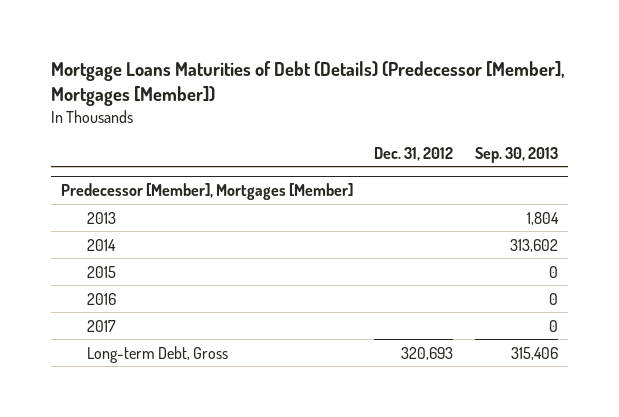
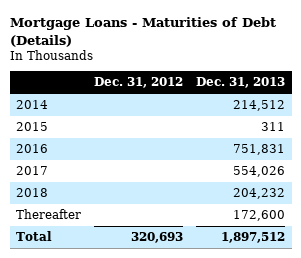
[50,60,565,106] Mortgage Loans Maturities of Debt (Details) (Predecessor [Member], Mortgages [Member]) -> [9,17,276,47] Mortgage Loans - Maturities of Debt (Details)
[474,146,558,163] Sep. 30, 2013 -> none
none -> [196,77,286,89] Dec. 31, 2013
[61,183,354,201] Predecessor [Member], Mortgages [Member] -> none
[87,211,117,224] 2013 -> none
[87,238,117,251] 2014 -> none
[87,265,117,278] 2015 -> none
[87,292,117,305] 2016 -> none
[87,319,117,332] 2017 -> none
[87,345,229,363] Long-term Debt, Gross -> none
none -> [16,99,49,109] 2014
none -> [16,121,49,131] 2015
none -> [16,143,49,153] 2016
none -> [16,165,49,175] 2017
none -> [16,187,49,197] 2018
none -> [16,208,82,219] Thereafter
none -> [16,230,53,241] Total

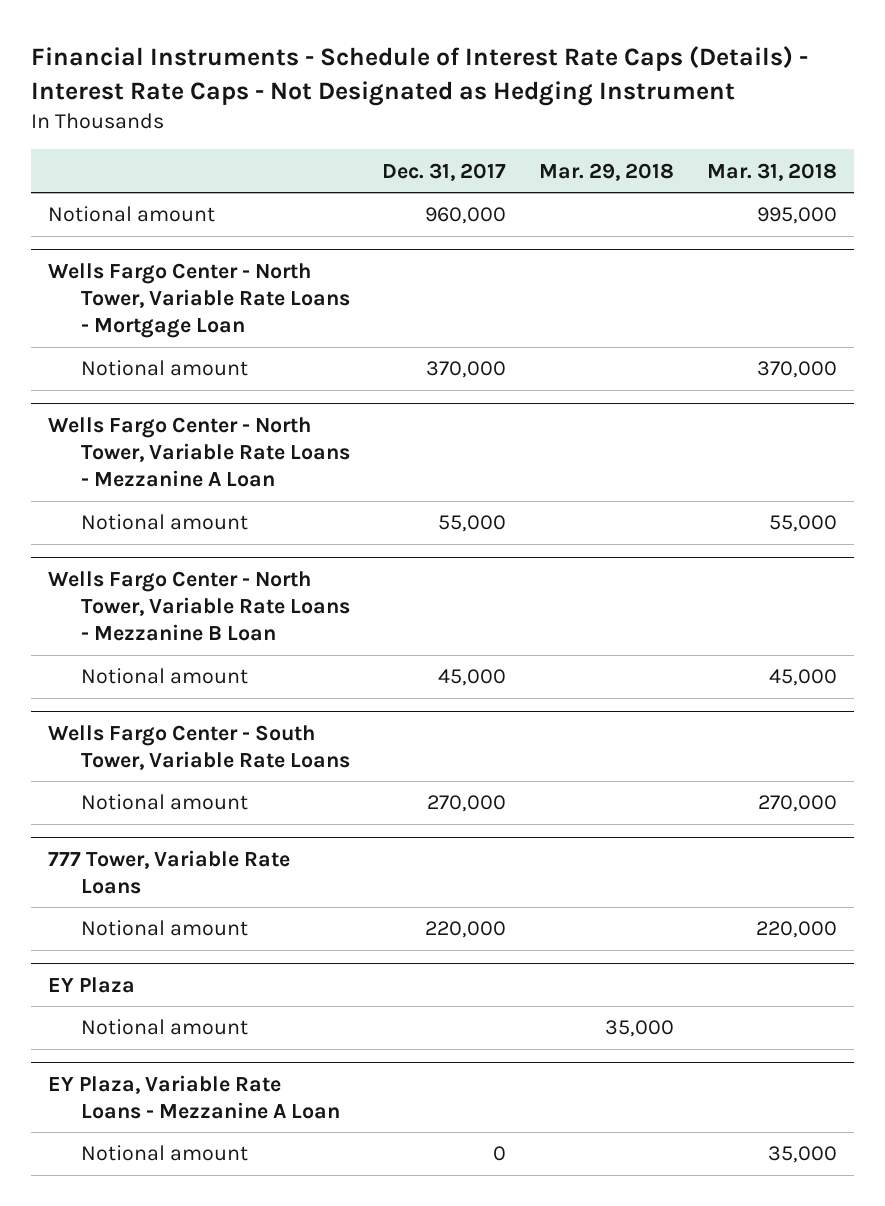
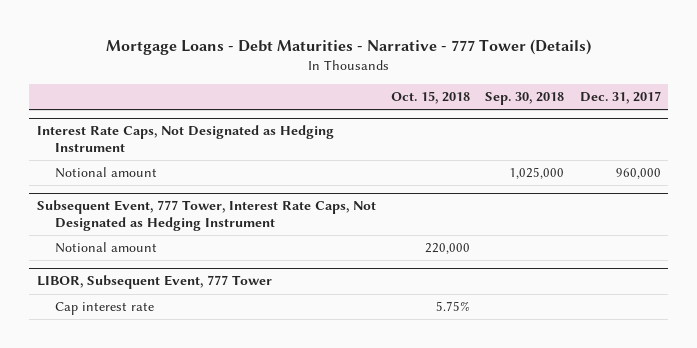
[31,45,809,106] Financial Instruments - Schedule of Interest Rate Caps (Details) - Interest Rate Caps - Not Designated as Hedging Instrument -> [105,38,591,55] Mortgage Loans - Debt Maturities - Narrative - 777 Tower (Details)
[539,162,675,181] Mar. 29, 2018 -> none
[707,162,838,181] Mar. 31, 2018 -> none
none -> [391,91,471,105] Oct. 15, 2018
none -> [485,92,565,106] Sep. 30, 2018
none -> [36,125,334,152] Interest Rate Caps, Not Designated as Hedging Instrument
[47,262,350,339] Wells Fargo Center - North Tower, Variable Rate Loans - Mortgage Loan -> none
[80,360,248,377] Notional amount -> none
[47,416,350,488] Wells Fargo Center - North Tower, Variable Rate Loans - Mezzanine A Loan -> none
[80,514,248,531] Notional amount -> none
[47,570,350,642] Wells Fargo Center - North Tower, Variable Rate Loans - Mezzanine B Loan -> none
[80,668,248,685] Notional amount -> none
[47,724,350,770] Wells Fargo Center - South Tower, Variable Rate Loans -> none
[80,794,248,811] Notional amount -> none
[47,849,290,894] 777 Tower, Variable Rate Loans -> none
[80,920,248,937] Notional amount -> none
[47,976,135,993] EY Plaza -> none
[80,1019,248,1036] Notional amount -> none
[47,1074,340,1119] EY Plaza, Variable Rate Loans - Mezzanine A Loan -> none
[80,1145,248,1162] Notional amount -> none
none -> [36,200,376,231] Subsequent Event, 777 Tower, Interest Rate Caps, Not Designated as Hedging Instrument
none -> [54,242,157,254] Notional amount
none -> [36,275,272,290] LIBOR, Subsequent Event, 777 Tower
none -> [54,302,154,316] Cap interest rate

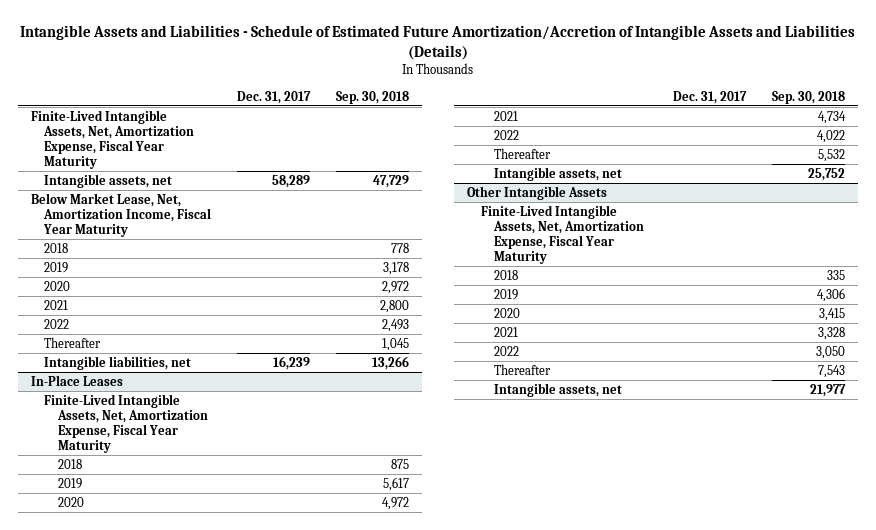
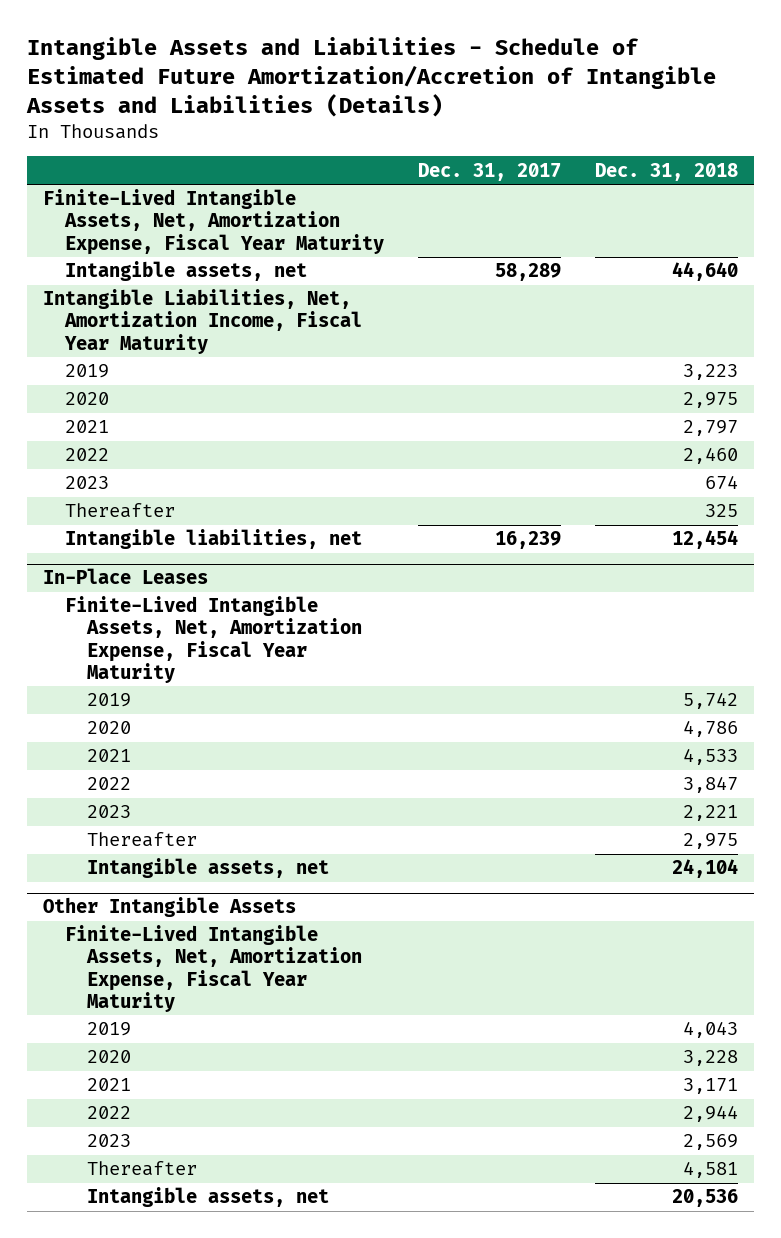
[335,90,409,104] Sep. 30, 2018 -> none
none -> [594,162,738,181] Dec. 31, 2018
[44,242,69,253] 2018 -> none
[30,192,212,237] Below Market Lease, Net, Amortization Income, Fiscal Year Maturity -> [43,289,363,354] Intangible Liabilities, Net, Amortization Income, Fiscal Year Maturity
none -> [65,476,110,490] 2023
[58,458,83,469] 2018 -> none
none -> [86,805,131,819] 2023
[494,269,519,280] 2018 -> none
none -> [86,1134,131,1148] 2023

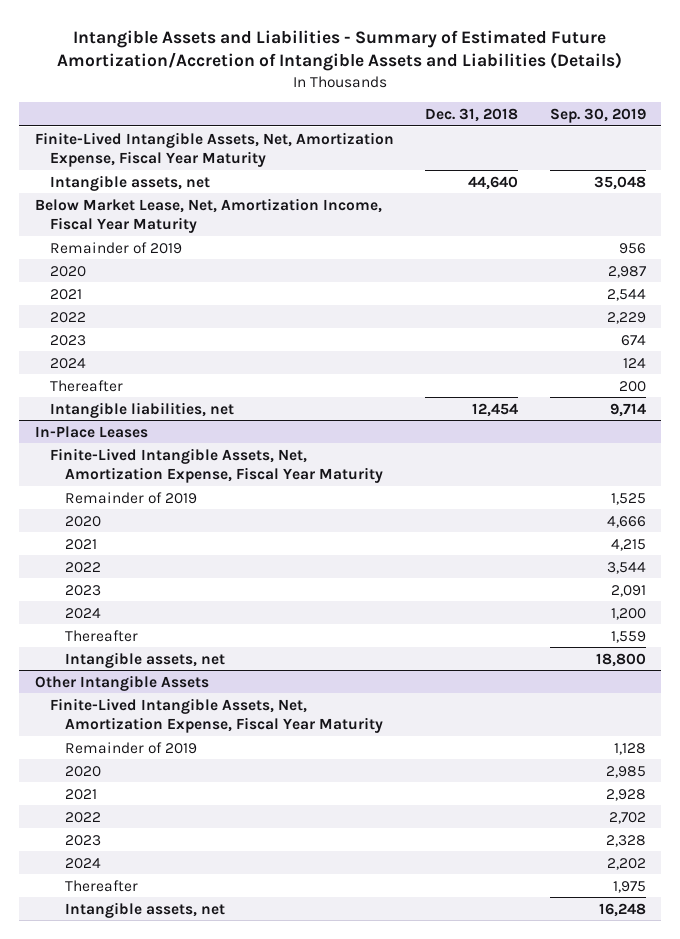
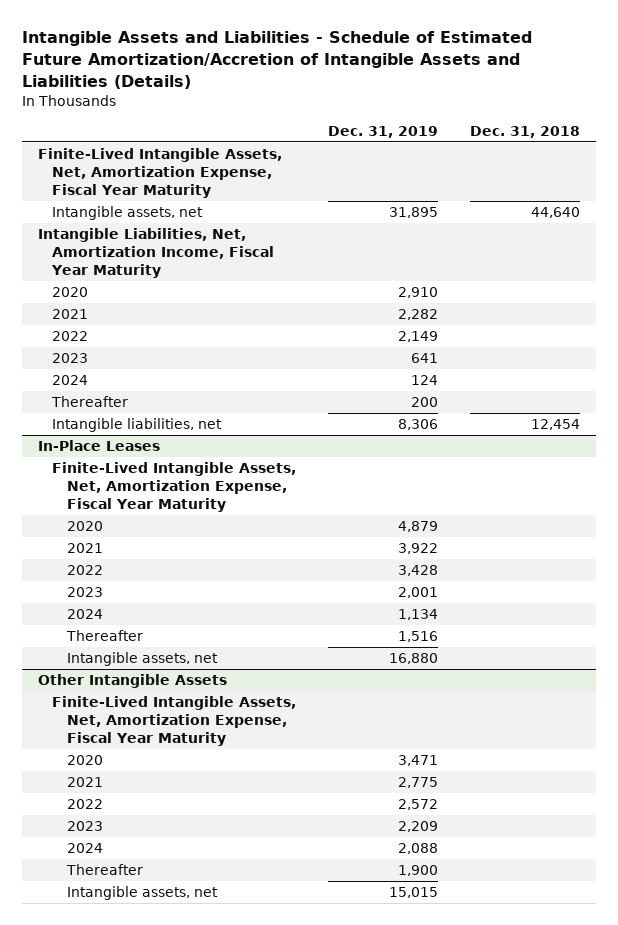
[57,29,623,72] Intangible Assets and Liabilities - Summary of Estimated Future Amortization/Accretion of Intangible Assets and Liabilities (Details) -> [21,31,532,90] Intangible Assets and Liabilities - Schedule of Estimated Future Amortization/Accretion of Intangible Assets and Liabilities (Details)
[549,107,646,123] Sep. 30, 2019 -> none
none -> [328,126,439,139] Dec. 31, 2019
[49,241,182,254] Remainder of 2019 -> none
[34,197,382,234] Below Market Lease, Net, Amortization Income, Fiscal Year Maturity -> [37,228,275,279] Intangible Liabilities, Net, Amortization Income, Fiscal Year Maturity
[64,491,197,504] Remainder of 2019 -> none
[64,741,197,754] Remainder of 2019 -> none

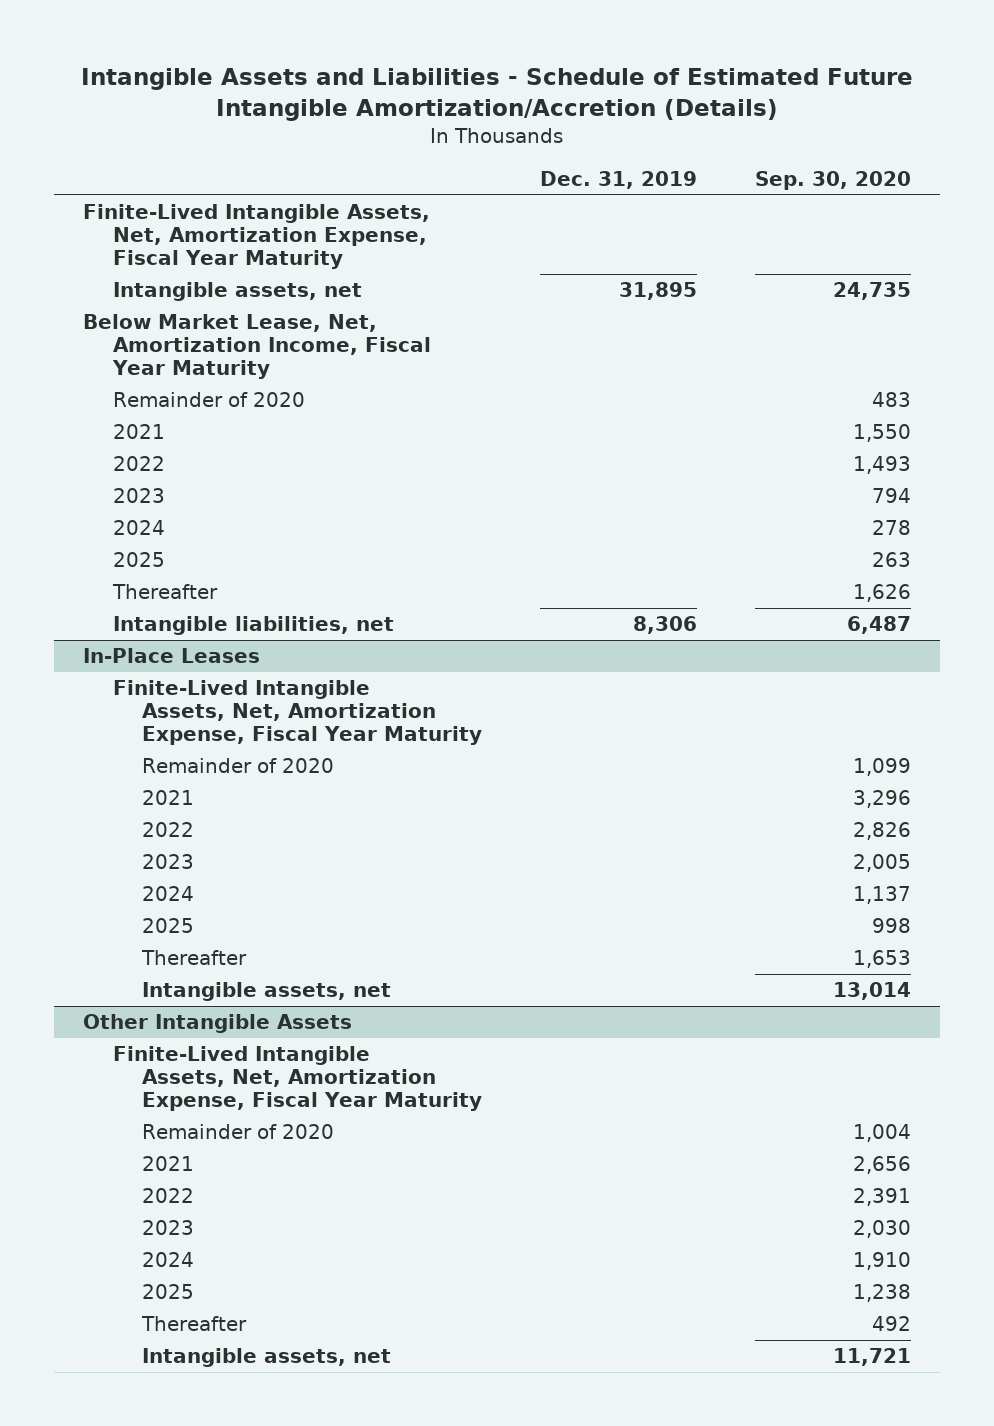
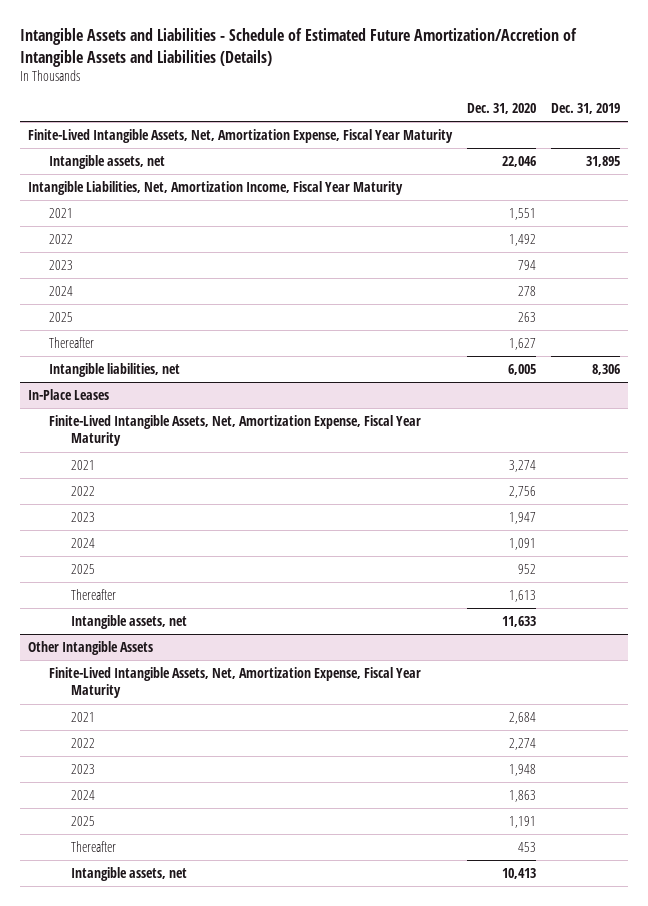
[80,68,913,122] Intangible Assets and Liabilities - Schedule of Estimated Future Intangible Amortization/Accretion (Details) -> [20,28,578,67] Intangible Assets and Liabilities - Schedule of Estimated Future Amortization/Accretion of Intangible Assets and Liabilities (Details)
[754,170,911,190] Sep. 30, 2020 -> none
none -> [466,102,536,114] Dec. 31, 2020
[112,392,305,408] Remainder of 2020 -> none
[83,314,431,380] Below Market Lease, Net, Amortization Income, Fiscal Year Maturity -> [27,181,403,196] Intangible Liabilities, Net, Amortization Income, Fiscal Year Maturity
[142,758,335,774] Remainder of 2020 -> none
[142,1124,335,1140] Remainder of 2020 -> none

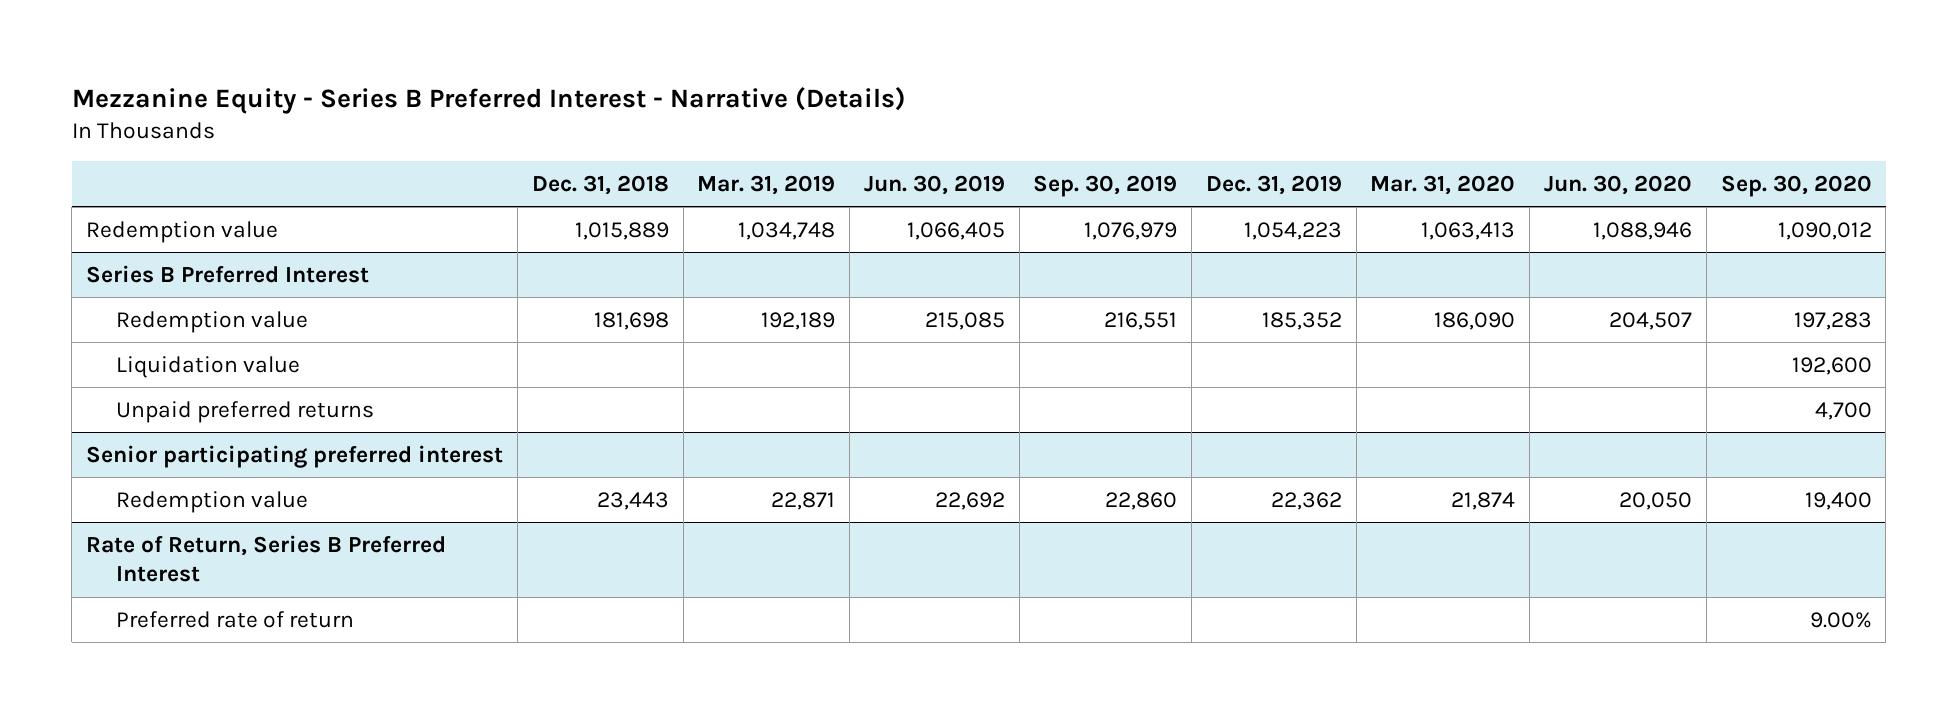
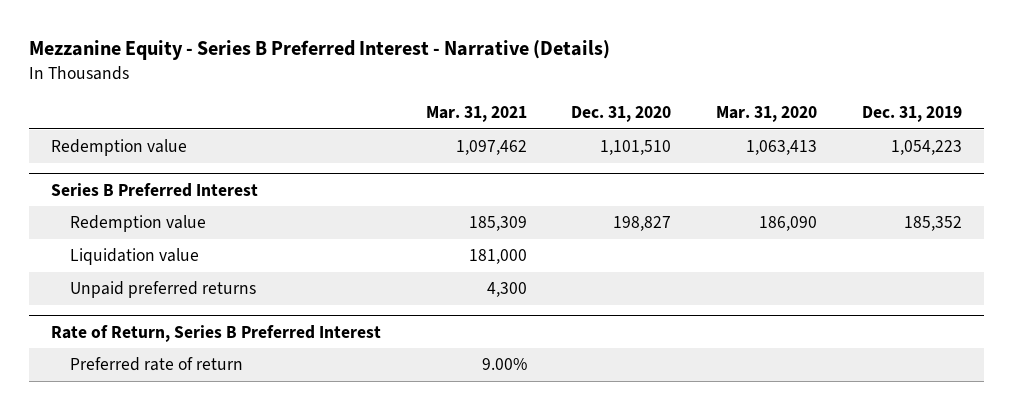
[531,174,669,195] Dec. 31, 2018 -> none
[697,174,836,195] Mar. 31, 2019 -> none
[863,174,1005,195] Jun. 30, 2019 -> none
[1033,174,1178,197] Sep. 30, 2019 -> none
[1543,174,1692,195] Jun. 30, 2020 -> none
[1720,174,1872,197] Sep. 30, 2020 -> none
none -> [425,106,527,123] Mar. 31, 2021
none -> [571,106,672,123] Dec. 31, 2020
[86,444,504,468] Senior participating preferred interest -> none
[115,490,308,513] Redemption value -> none

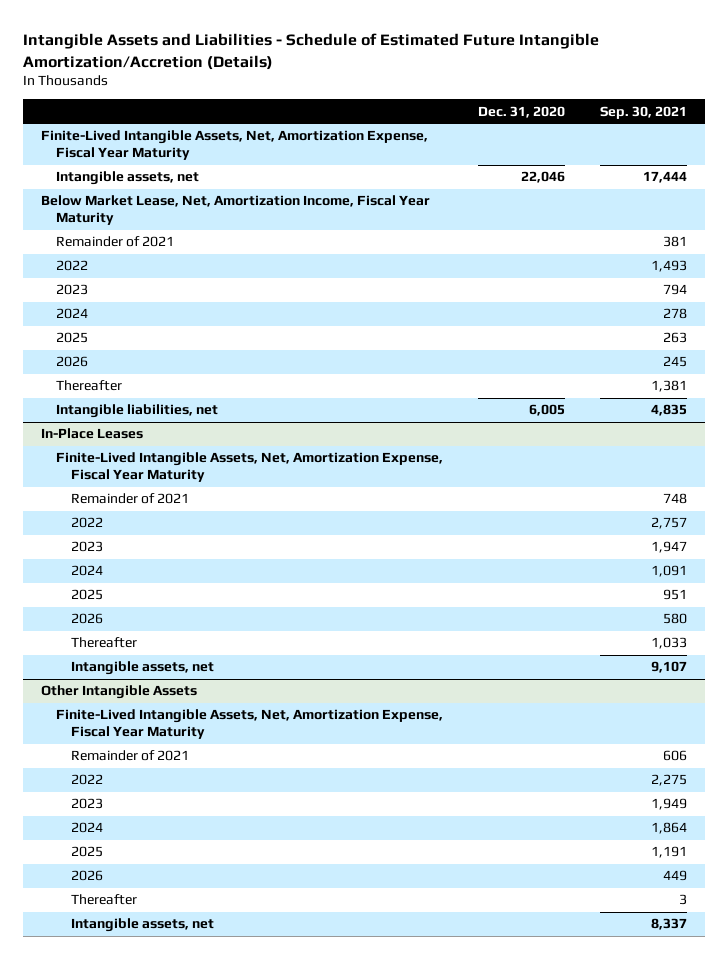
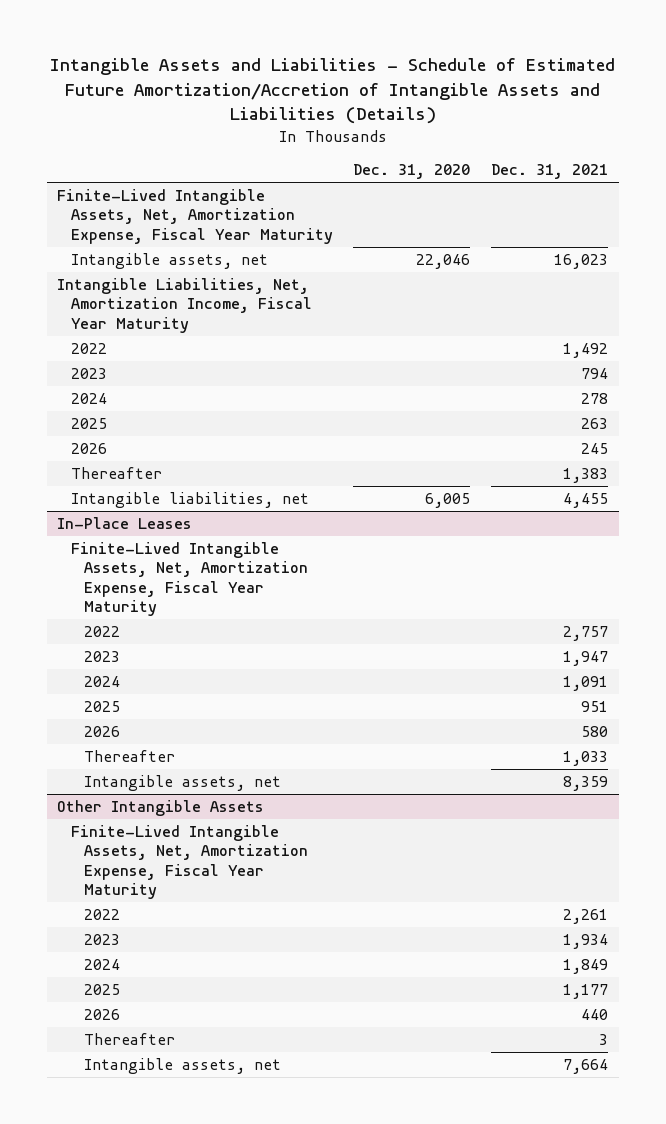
[23,32,600,70] Intangible Assets and Liabilities - Schedule of Estimated Future Intangible Amortization/Accretion (Details) -> [49,58,615,125] Intangible Assets and Liabilities - Schedule of Estimated Future Amortization/Accretion of Intangible Assets and Liabilities (Details)
[600,105,688,119] Sep. 30, 2021 -> none
none -> [491,164,609,180] Dec. 31, 2021
[55,236,174,248] Remainder of 2021 -> none
[40,195,430,226] Below Market Lease, Net, Amortization Income, Fiscal Year Maturity -> [57,277,312,333] Intangible Liabilities, Net, Amortization Income, Fiscal Year Maturity
[70,493,189,505] Remainder of 2021 -> none
[70,750,189,762] Remainder of 2021 -> none

